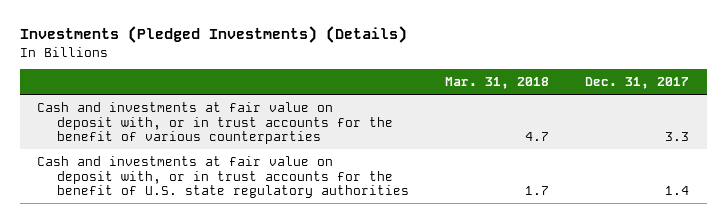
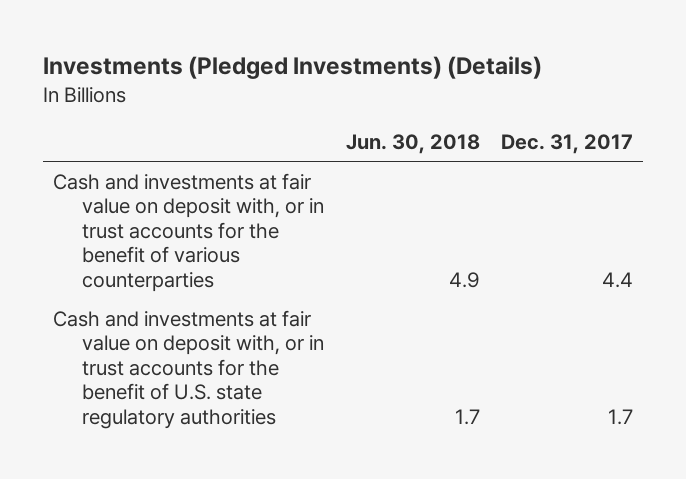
[445,77,550,90] Mar. 31, 2018 -> none
none -> [345,134,480,155] Jun. 30, 2018
[664,132,689,142] 3.3 -> [601,271,633,288] 4.4
[664,186,689,196] 1.4 -> [607,408,633,425] 1.7

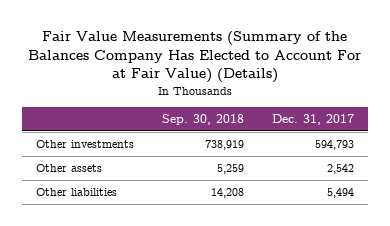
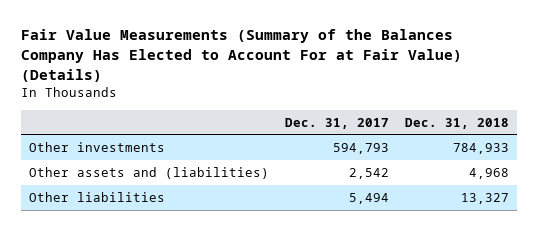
[162,113,245,125] Sep. 30, 2018 -> none
none -> [404,117,509,129] Dec. 31, 2018
[36,164,103,173] Other assets -> [28,166,269,179] Other assets and (liabilities)

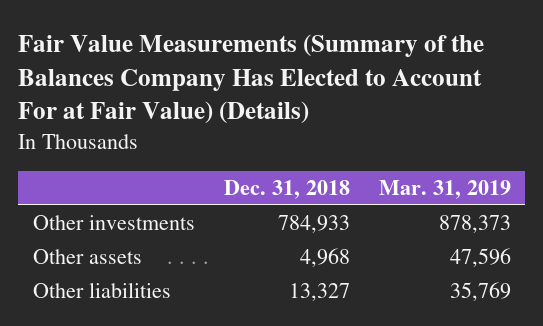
[284,117,389,129] Dec. 31, 2017 -> none
none -> [378,179,511,199] Mar. 31, 2019
[28,166,269,179] Other assets and (liabilities) -> [32,249,142,265] Other assets

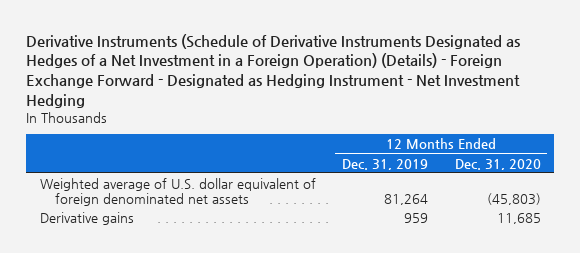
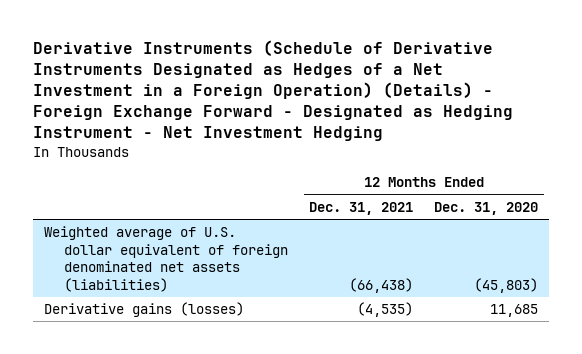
[342,158,429,170] Dec. 31, 2019 -> none
none -> [309,201,414,215] Dec. 31, 2021
[39,178,316,207] Weighted average of U.S. dollar equivalent of foreign denominated net assets -> [43,226,289,292] Weighted average of U.S. dollar equivalent of foreign denominated net assets (liabilities)
[39,212,134,226] Derivative gains -> [43,302,244,318] Derivative gains (losses)

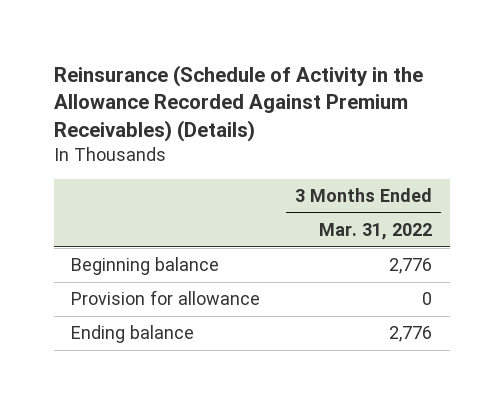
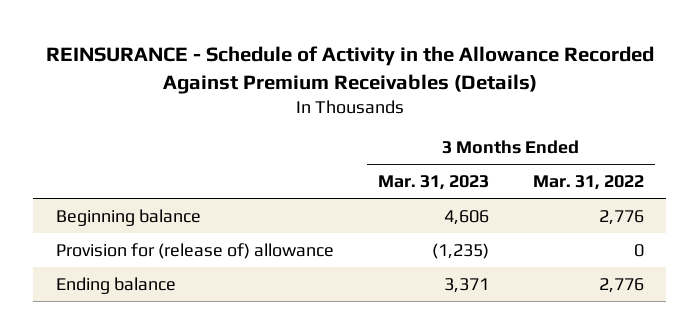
[53,64,423,142] Reinsurance (Schedule of Activity in the Allowance Recorded Against Premium Receivables) (Details) -> [45,45,654,94] REINSURANCE - Schedule of Activity in the Allowance Recorded Against Premium Receivables (Details)
none -> [377,175,489,191] Mar. 31, 2023
[71,290,261,306] Provision for allowance -> [55,242,334,259] Provision for (release of) allowance

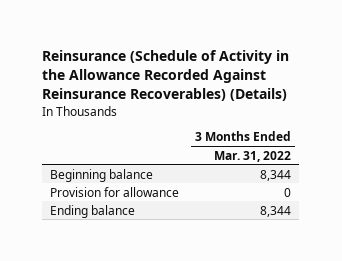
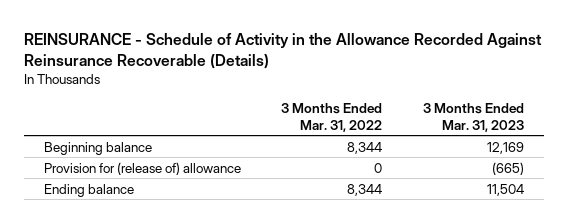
[42,50,290,102] Reinsurance (Schedule of Activity in the Allowance Recorded Against Reinsurance Recoverables) (Details) -> [23,32,542,69] REINSURANCE - Schedule of Activity in the Allowance Recorded Against Reinsurance Recoverable (Details)
none -> [423,103,525,132] 3 Months Ended Mar. 31, 2023
[50,186,180,197] Provision for allowance -> [43,161,241,175] Provision for (release of) allowance

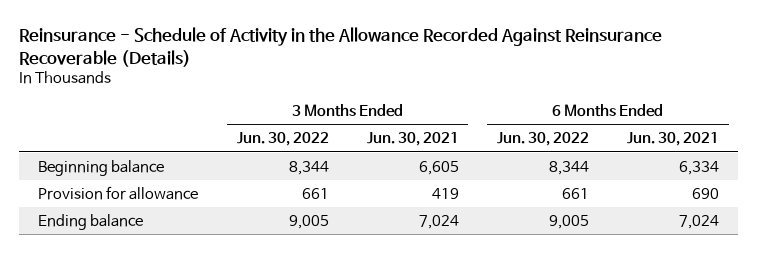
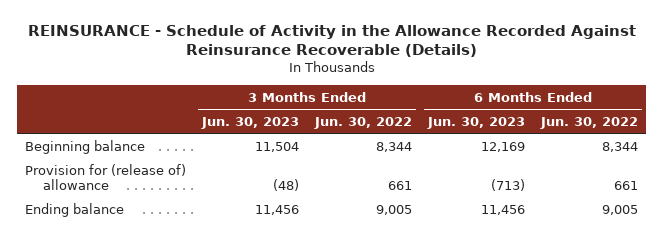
[19,27,663,67] Reinsurance - Schedule of Activity in the Allowance Recorded Against Reinsurance Recoverable (Details) -> [27,25,636,58] REINSURANCE - Schedule of Activity in the Allowance Recorded Against Reinsurance Recoverable (Details)
[366,132,459,147] Jun. 30, 2021 -> none
[626,132,719,147] Jun. 30, 2021 -> none
none -> [200,116,299,129] Jun. 30, 2023
none -> [427,116,526,129] Jun. 30, 2023
[38,185,199,200] Provision for allowance -> [24,163,186,190] Provision for (release of) allowance

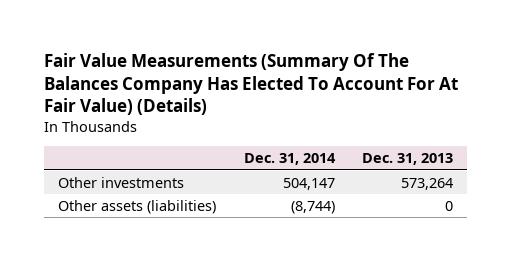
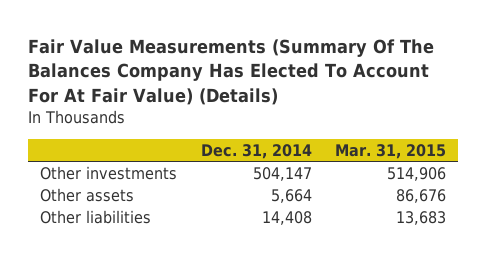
[362,153,454,166] Dec. 31, 2013 -> none
none -> [335,143,447,159] Mar. 31, 2015
[58,199,217,214] Other assets (liabilities) -> [40,187,135,202] Other assets
[290,200,335,214] (8,744) -> [270,188,312,203] 5,664
none -> [40,209,152,224] Other liabilities

